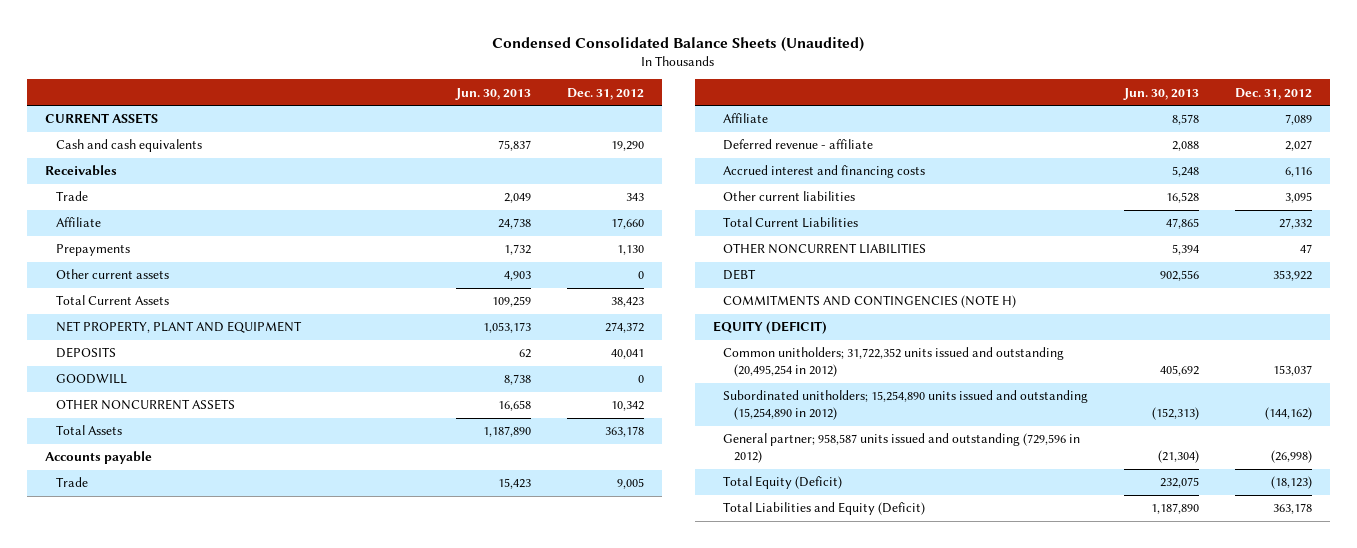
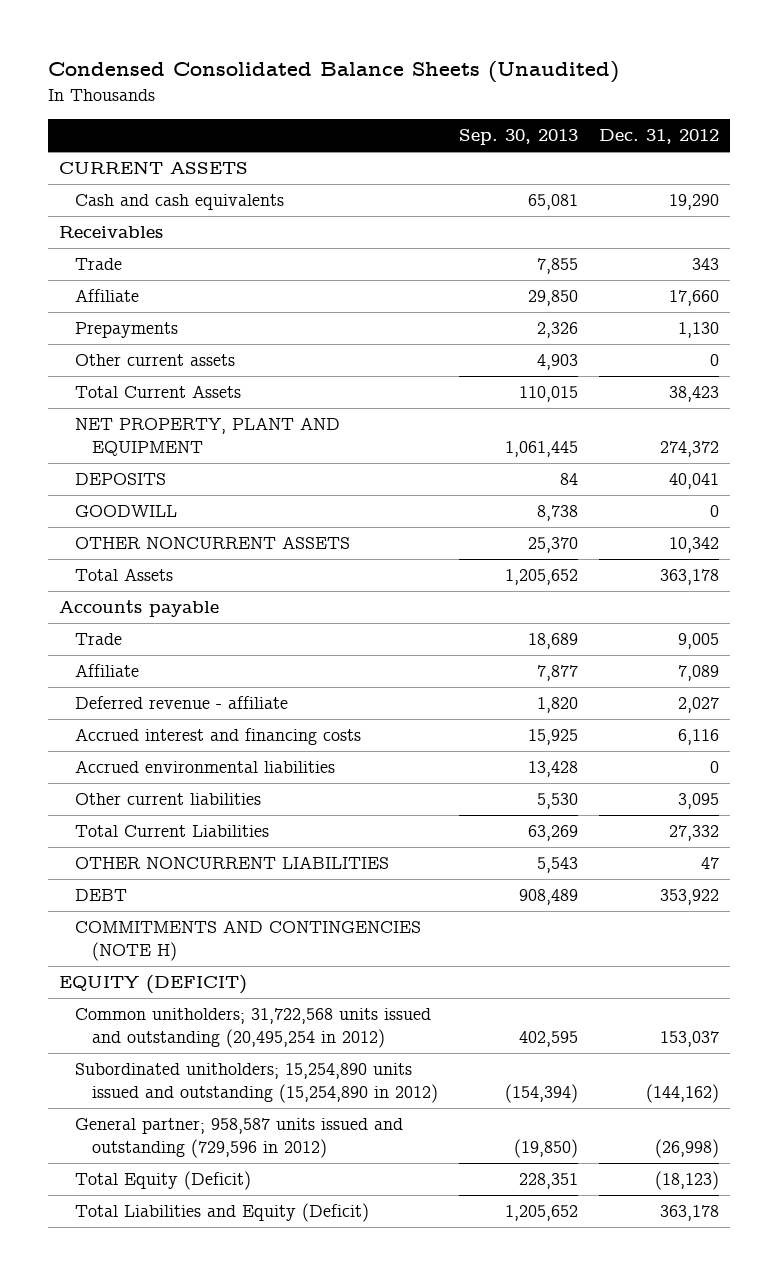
[455,87,532,100] Jun. 30, 2013 -> none
none -> [459,129,579,146] Sep. 30, 2013
none -> [75,760,336,774] Accrued environmental liabilities
[723,347,1065,377] Common unitholders; 31,722,352 units issued and outstanding (20,495,254 in 2012) -> [75,1008,432,1049] Common unitholders; 31,722,568 units issued and outstanding (20,495,254 in 2012)

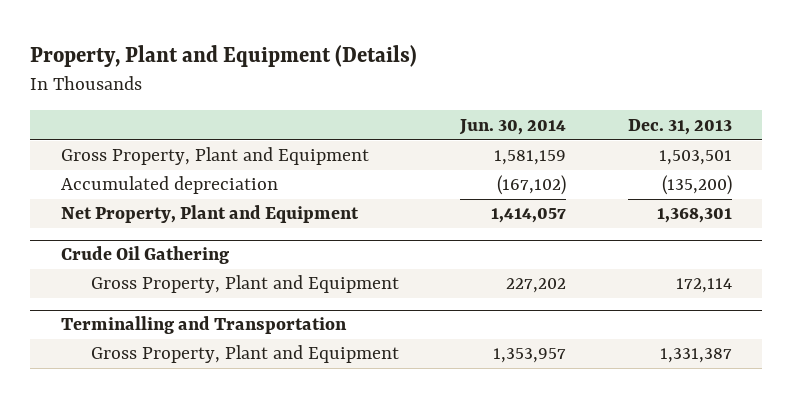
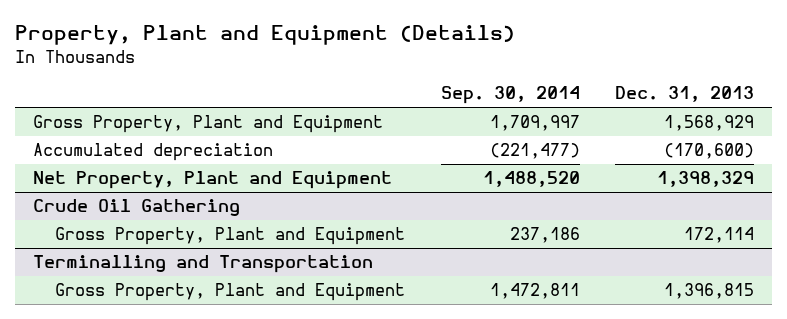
[459,118,567,135] Jun. 30, 2014 -> none
none -> [440,86,580,105] Sep. 30, 2014
[658,150,732,166] 1,503,501 -> [664,115,755,132] 1,568,929
[661,175,732,196] (135,200) -> [664,143,755,160] (170,600)
[656,208,732,224] 1,368,301 -> [657,171,755,188] 1,398,329
[659,348,732,364] 1,331,387 -> [664,283,755,300] 1,396,815

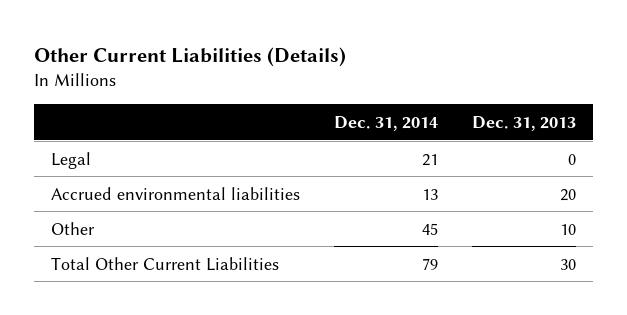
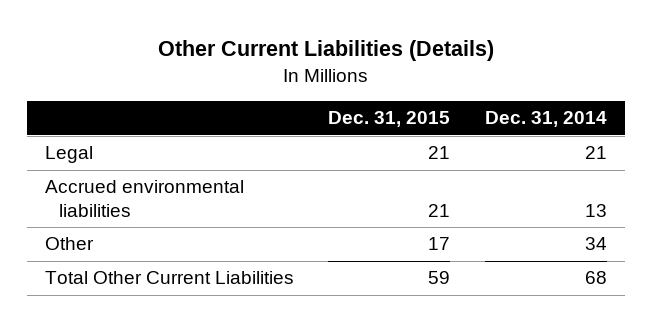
[472,115,577,131] Dec. 31, 2013 -> none
none -> [328,111,451,128] Dec. 31, 2015
[422,222,439,235] 45 -> [585,237,608,251] 34
[422,257,439,270] 79 -> [585,271,608,285] 68

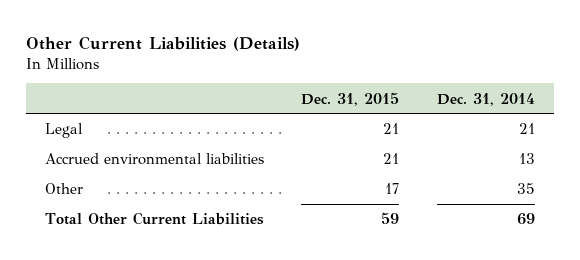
[585,237,608,251] 34 -> [516,183,535,195] 35
[585,271,608,285] 68 -> [516,213,535,226] 69

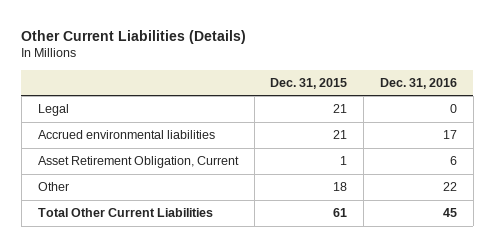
[436,92,535,106] Dec. 31, 2014 -> none
none -> [379,77,457,89] Dec. 31, 2016
none -> [37,156,239,169] Asset Retirement Obligation, Current
[385,183,400,195] 17 -> [333,182,348,192] 18
[381,212,400,225] 59 -> [333,208,348,218] 61

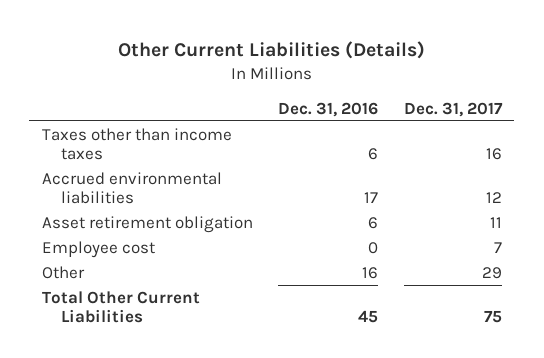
[270,77,348,89] Dec. 31, 2015 -> none
none -> [403,101,503,117] Dec. 31, 2017
[37,104,69,117] Legal -> none
none -> [42,127,233,161] Taxes other than income taxes
[37,156,239,169] Asset Retirement Obligation, Current -> [42,215,254,233] Asset retirement obligation
none -> [42,240,156,258] Employee cost
[442,182,457,192] 22 -> [362,266,379,279] 16

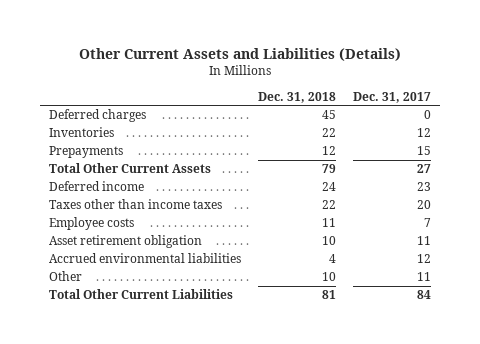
[117,40,425,59] Other Current Liabilities (Details) -> [78,47,401,61] Other Current Assets and Liabilities (Details)
[278,101,379,117] Dec. 31, 2016 -> none
none -> [257,91,336,103] Dec. 31, 2018
none -> [48,109,146,123] Deferred charges
none -> [48,127,114,138] Inventories
none -> [48,146,123,159] Prepayments
none -> [48,163,211,174] Total Other Current Assets
none -> [48,181,144,192] Deferred income
[485,148,502,161] 16 -> [417,200,432,210] 20
none -> [48,217,134,231] Employee costs
[42,240,156,258] Employee cost -> none
[42,171,223,205] Accrued environmental liabilities -> [48,253,241,264] Accrued environmental liabilities
[481,266,502,279] 29 -> [417,272,432,282] 11
[483,310,502,324] 75 -> [417,290,432,300] 84

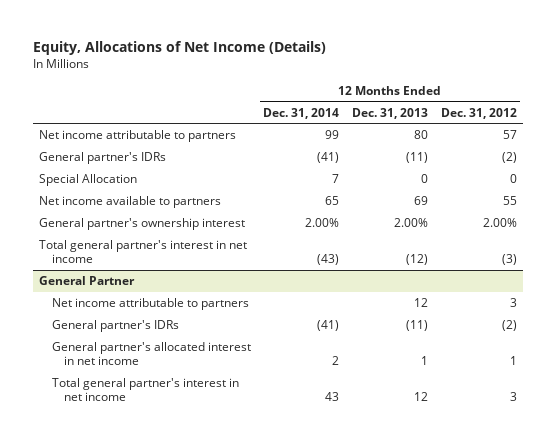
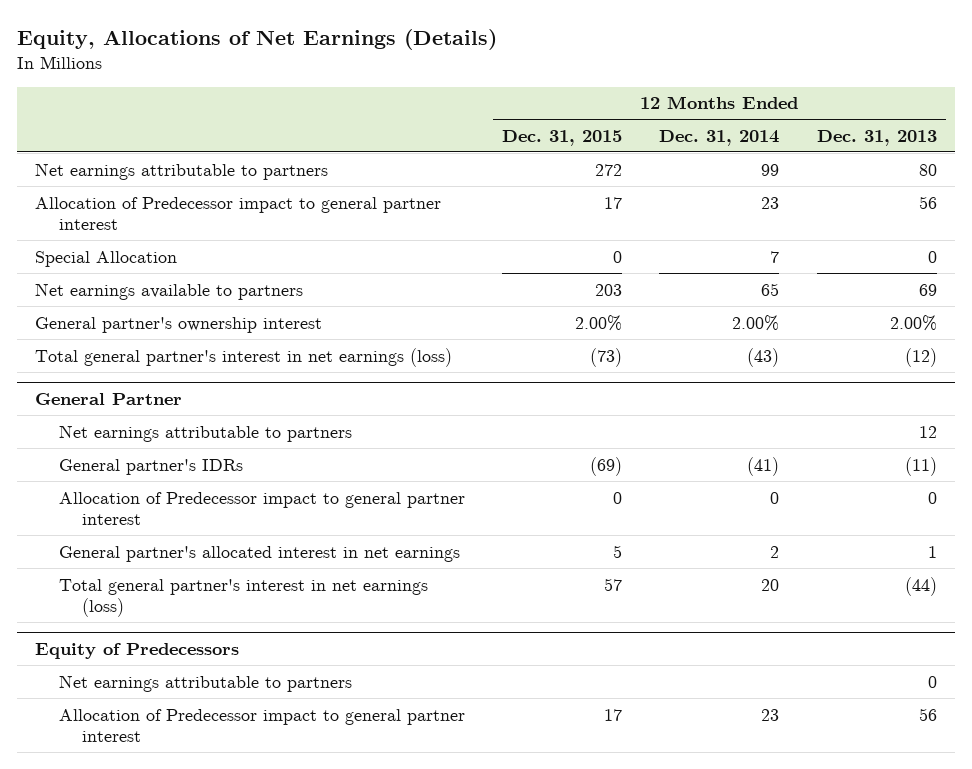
[33,40,327,55] Equity, Allocations of Net Income (Details) -> [16,28,497,50] Equity, Allocations of Net Earnings (Details)
[440,107,517,119] Dec. 31, 2012 -> none
none -> [501,129,622,146] Dec. 31, 2015
[39,152,167,165] General partner's IDRs -> none
[39,130,237,143] Net income attributable to partners -> [35,162,329,180] Net earnings attributable to partners
none -> [35,196,442,230] Allocation of Predecessor impact to general partner interest
[39,196,222,209] Net income available to partners -> [35,282,304,300] Net earnings available to partners
[39,240,248,264] Total general partner's interest in net income -> [35,347,453,367] Total general partner's interest in net earnings (loss)
[51,298,249,311] Net income attributable to partners -> [58,424,352,442] Net earnings attributable to partners
none -> [58,491,465,525] Allocation of Predecessor impact to general partner interest
[51,342,251,366] General partner's allocated interest in net income -> [58,545,460,562] General partner's allocated interest in net earnings
[51,378,239,402] Total general partner's interest in net income -> [58,578,428,617] Total general partner's interest in net earnings (loss)
[325,392,340,402] 43 -> [761,578,780,591] 20
[414,392,429,402] 12 -> [904,576,937,596] (44)
none -> [35,643,240,660] Equity of Predecessors
none -> [58,674,352,692] Net earnings attributable to partners
none -> [58,708,465,742] Allocation of Predecessor impact to general partner interest

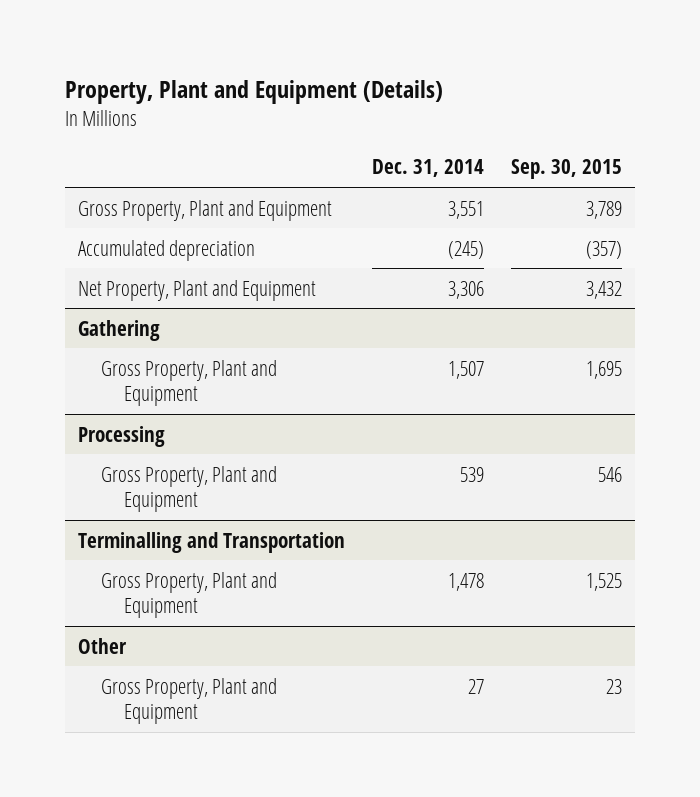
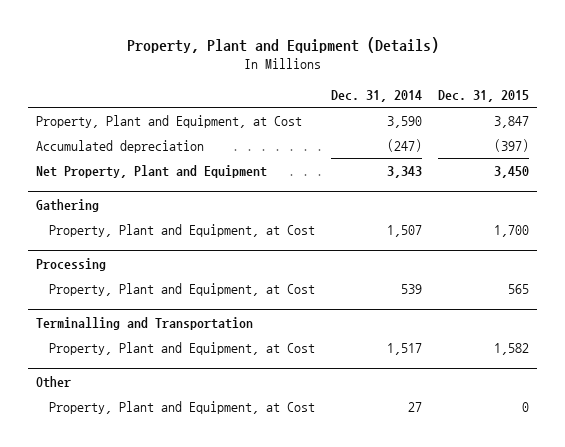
[510,159,622,180] Sep. 30, 2015 -> none
none -> [438,90,530,103] Dec. 31, 2015
[78,199,333,221] Gross Property, Plant and Equipment -> [36,115,303,129] Property, Plant and Equipment, at Cost
[447,200,484,219] 3,551 -> [387,116,423,129] 3,590
[447,240,484,259] (245) -> [387,139,423,153] (247)
[447,280,484,299] 3,306 -> [387,166,423,179] 3,343
[100,359,277,407] Gross Property, Plant and Equipment -> [49,224,316,238] Property, Plant and Equipment, at Cost
[100,465,277,513] Gross Property, Plant and Equipment -> [49,283,316,297] Property, Plant and Equipment, at Cost
[100,571,277,619] Gross Property, Plant and Equipment -> [49,342,316,356] Property, Plant and Equipment, at Cost
[447,572,484,591] 1,478 -> [387,343,423,356] 1,517
[100,677,277,725] Gross Property, Plant and Equipment -> [49,401,316,415] Property, Plant and Equipment, at Cost

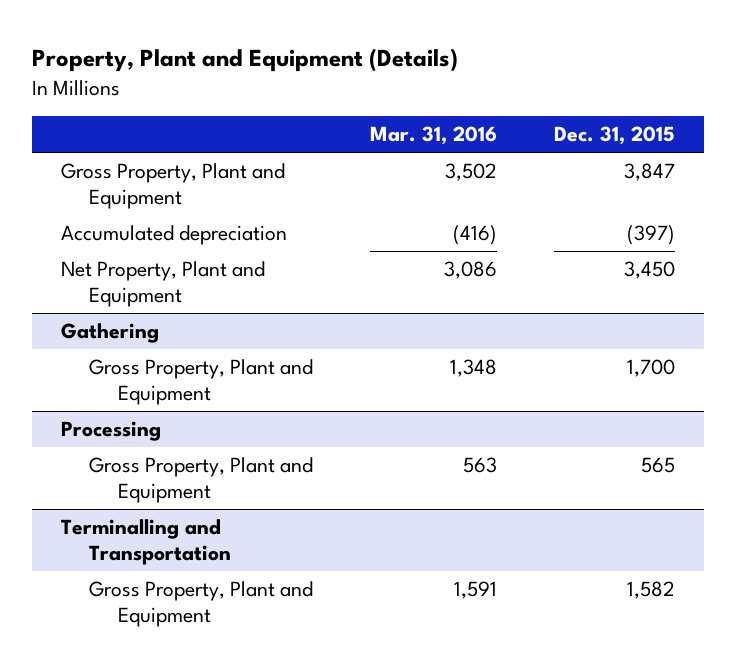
[331,90,423,103] Dec. 31, 2014 -> none
none -> [370,126,498,146] Mar. 31, 2016
[36,115,303,129] Property, Plant and Equipment, at Cost -> [60,163,285,209] Gross Property, Plant and Equipment
[49,224,316,238] Property, Plant and Equipment, at Cost -> [89,359,314,405] Gross Property, Plant and Equipment
[49,283,316,297] Property, Plant and Equipment, at Cost -> [89,457,314,503] Gross Property, Plant and Equipment
[36,376,72,389] Other -> none
[49,401,316,415] Property, Plant and Equipment, at Cost -> none
[49,342,316,356] Property, Plant and Equipment, at Cost -> [89,581,314,627] Gross Property, Plant and Equipment

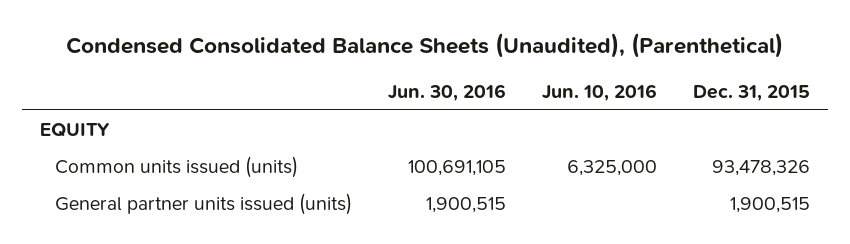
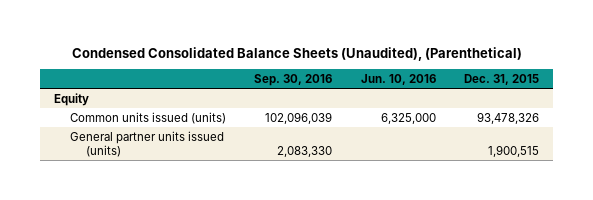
[388,83,507,101] Jun. 30, 2016 -> none
none -> [254,73,333,86] Sep. 30, 2016
[39,123,110,138] EQUITY -> [53,92,89,106] Equity

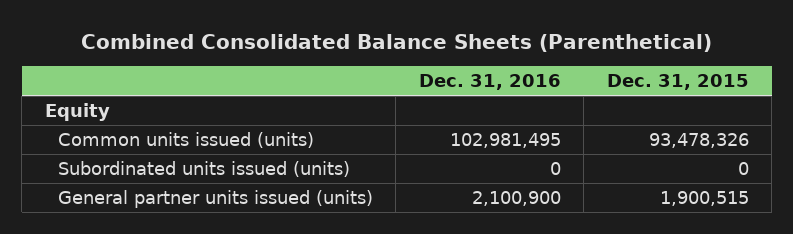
[71,46,522,61] Condensed Consolidated Balance Sheets (Unaudited), (Parenthetical) -> [80,33,712,52] Combined Consolidated Balance Sheets (Parenthetical)
[254,73,333,86] Sep. 30, 2016 -> none
[360,73,436,85] Jun. 10, 2016 -> none
none -> [418,74,561,91] Dec. 31, 2016
none -> [57,160,350,177] Subordinated units issued (units)

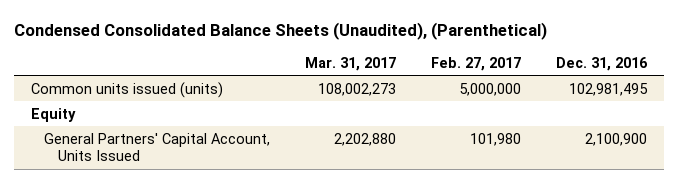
[80,33,712,52] Combined Consolidated Balance Sheets (Parenthetical) -> [13,21,547,40] Condensed Consolidated Balance Sheets (Unaudited), (Parenthetical)
[606,74,749,91] Dec. 31, 2015 -> none
none -> [305,56,397,71] Mar. 31, 2017
none -> [430,56,521,71] Feb. 27, 2017
[57,160,350,177] Subordinated units issued (units) -> none
[44,102,110,121] Equity -> [30,107,76,122] Equity
[57,189,373,208] General partner units issued (units) -> [44,132,271,162] General Partners' Capital Account, Units Issued

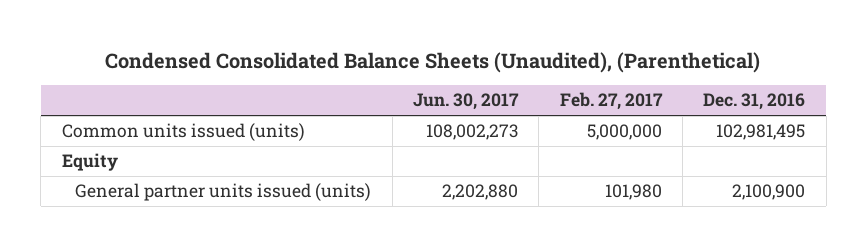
[305,56,397,71] Mar. 31, 2017 -> none
none -> [413,93,520,111] Jun. 30, 2017
[44,132,271,162] General Partners' Capital Account, Units Issued -> [75,183,372,202] General partner units issued (units)

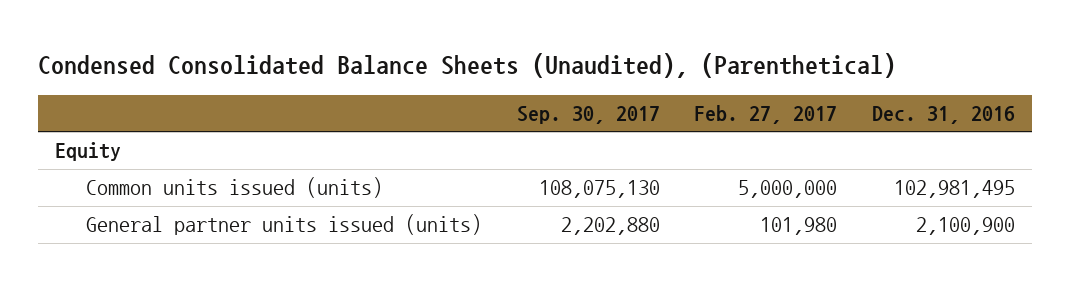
[413,93,520,111] Jun. 30, 2017 -> none
none -> [516,106,660,125] Sep. 30, 2017
[61,123,305,142] Common units issued (units) -> [86,177,384,199] Common units issued (units)

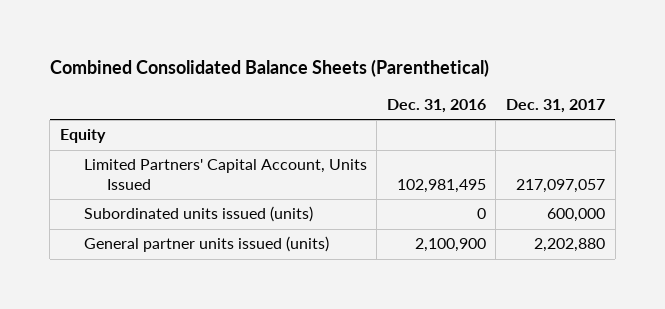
[38,52,897,78] Condensed Consolidated Balance Sheets (Unaudited), (Parenthetical) -> [49,59,489,78] Combined Consolidated Balance Sheets (Parenthetical)
[516,106,660,125] Sep. 30, 2017 -> none
[694,105,838,125] Feb. 27, 2017 -> none
none -> [505,99,605,114] Dec. 31, 2017
[86,177,384,199] Common units issued (units) -> [83,159,367,190] Limited Partners' Capital Account, Units Issued
none -> [83,206,313,223] Subordinated units issued (units)

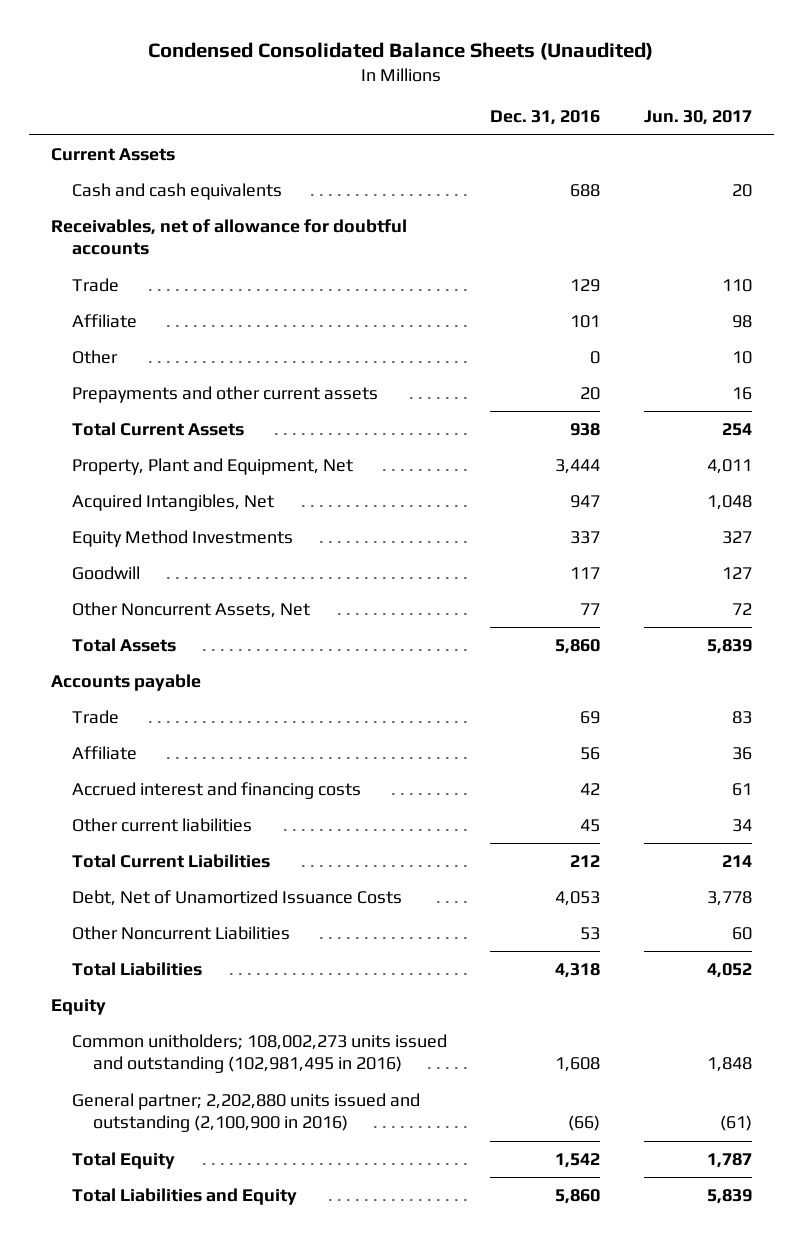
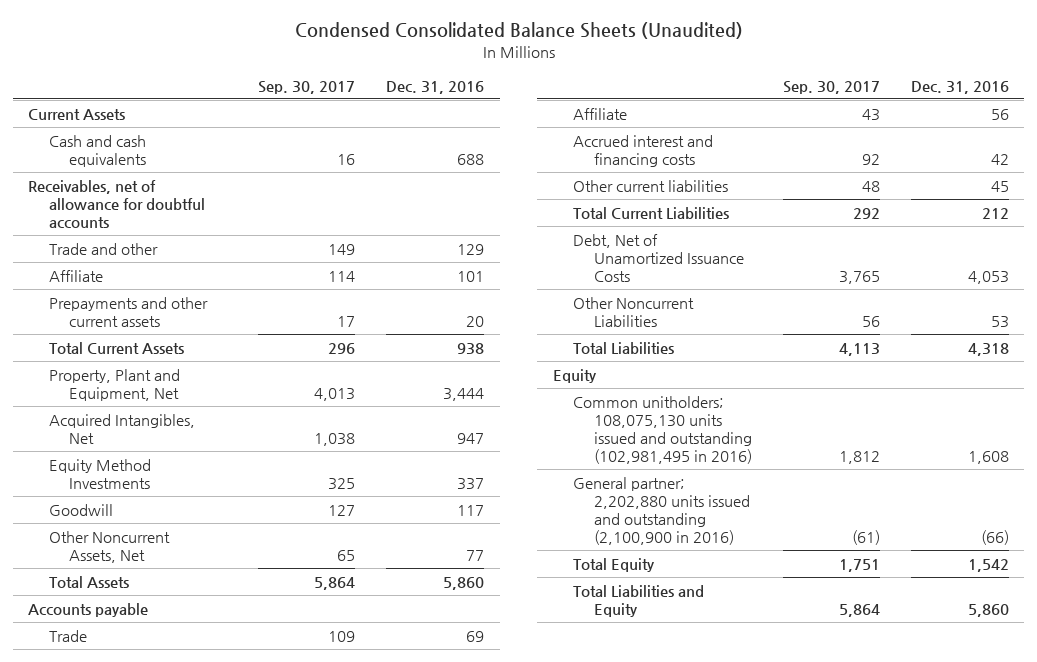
[643,110,752,126] Jun. 30, 2017 -> none
none -> [258,80,356,94] Sep. 30, 2017
[71,277,119,292] Trade -> [48,242,158,255] Trade and other
[71,349,118,364] Other -> none
[71,1033,447,1074] Common unitholders; 108,002,273 units issued and outstanding (102,981,495 in 2016) -> [573,395,752,465] Common unitholders; 108,075,130 units issued and outstanding (102,981,495 in 2016)

